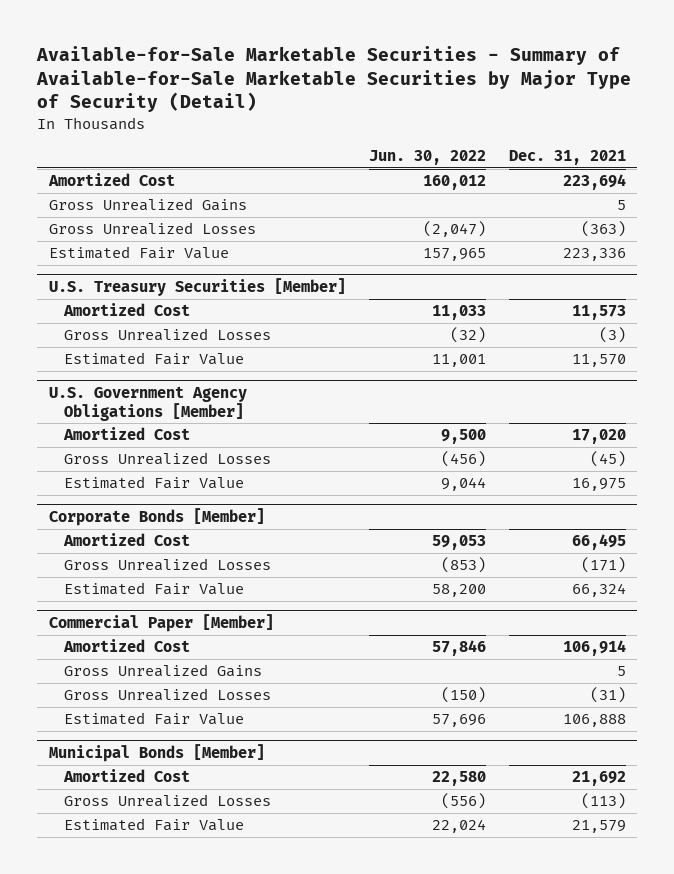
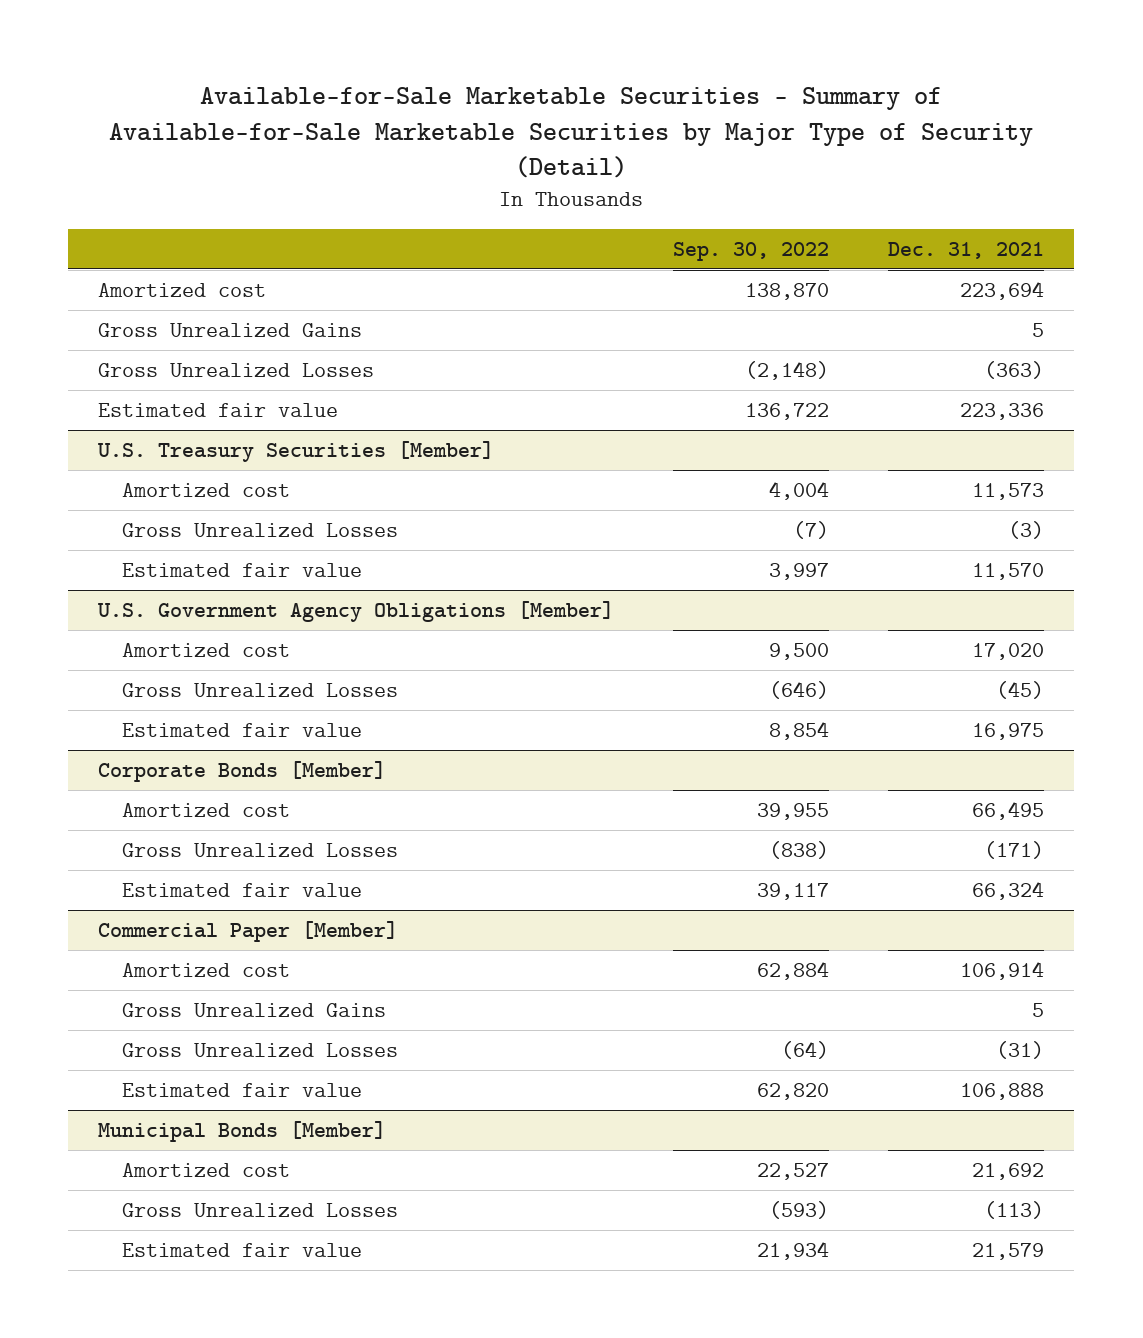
[368,150,486,166] Jun. 30, 2022 -> none
none -> [673,242,830,262] Sep. 30, 2022
[47,173,175,187] Amortized Cost -> [98,282,267,297] Amortized cost
[48,246,229,260] Estimated Fair Value -> [98,402,339,417] Estimated fair value
[62,303,190,317] Amortized Cost -> [122,482,291,497] Amortized cost
[63,352,244,366] Estimated Fair Value -> [122,562,363,577] Estimated fair value
[62,427,190,441] Amortized Cost -> [122,642,291,657] Amortized cost
[63,476,244,490] Estimated Fair Value -> [122,722,363,737] Estimated fair value
[62,533,190,547] Amortized Cost -> [122,802,291,817] Amortized cost
[63,582,244,596] Estimated Fair Value -> [122,882,363,897] Estimated fair value
[62,639,190,653] Amortized Cost -> [122,962,291,977] Amortized cost
[63,712,244,726] Estimated Fair Value -> [122,1082,363,1097] Estimated fair value
[62,769,190,783] Amortized Cost -> [122,1162,291,1177] Amortized cost
[63,818,244,832] Estimated Fair Value -> [122,1242,363,1257] Estimated fair value

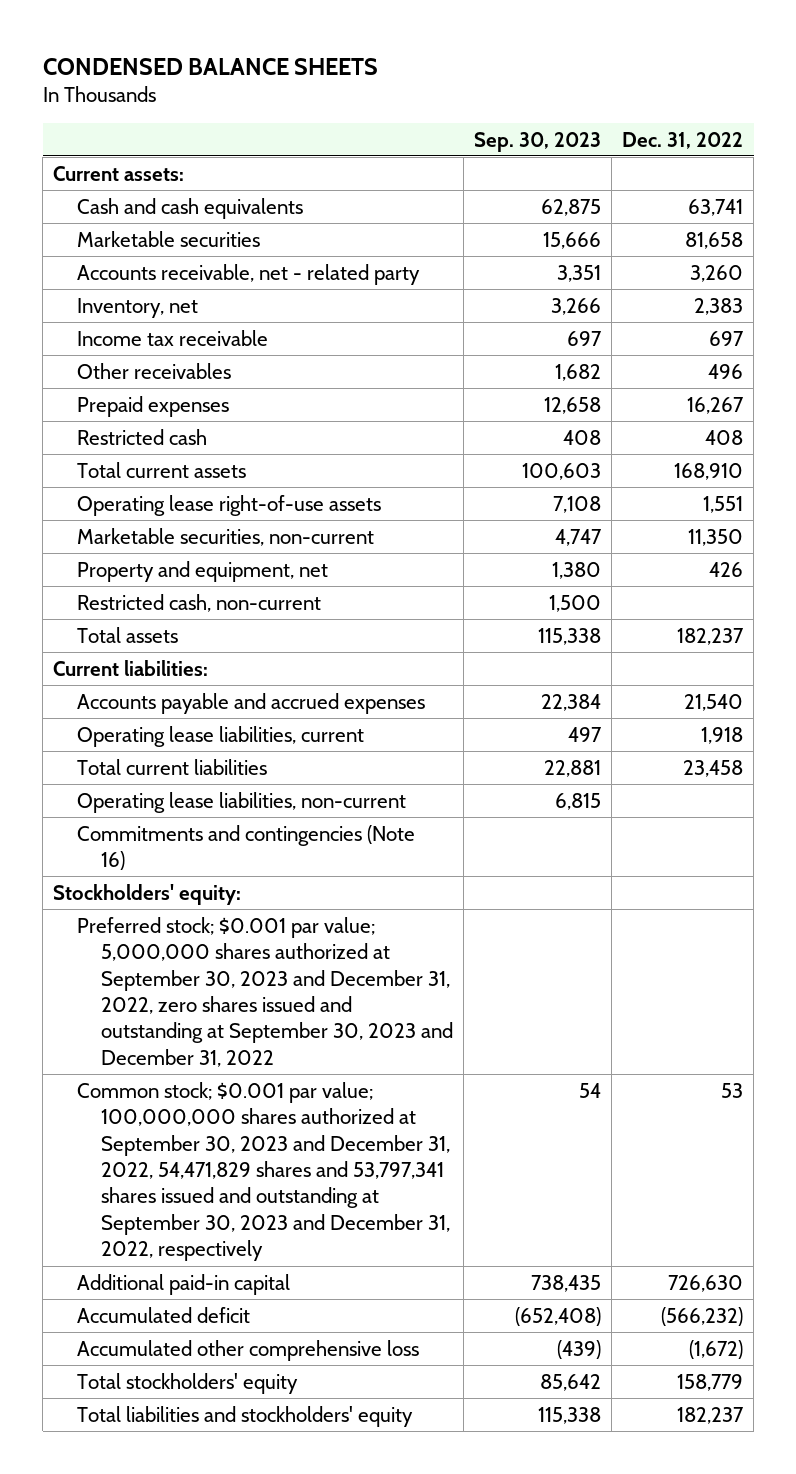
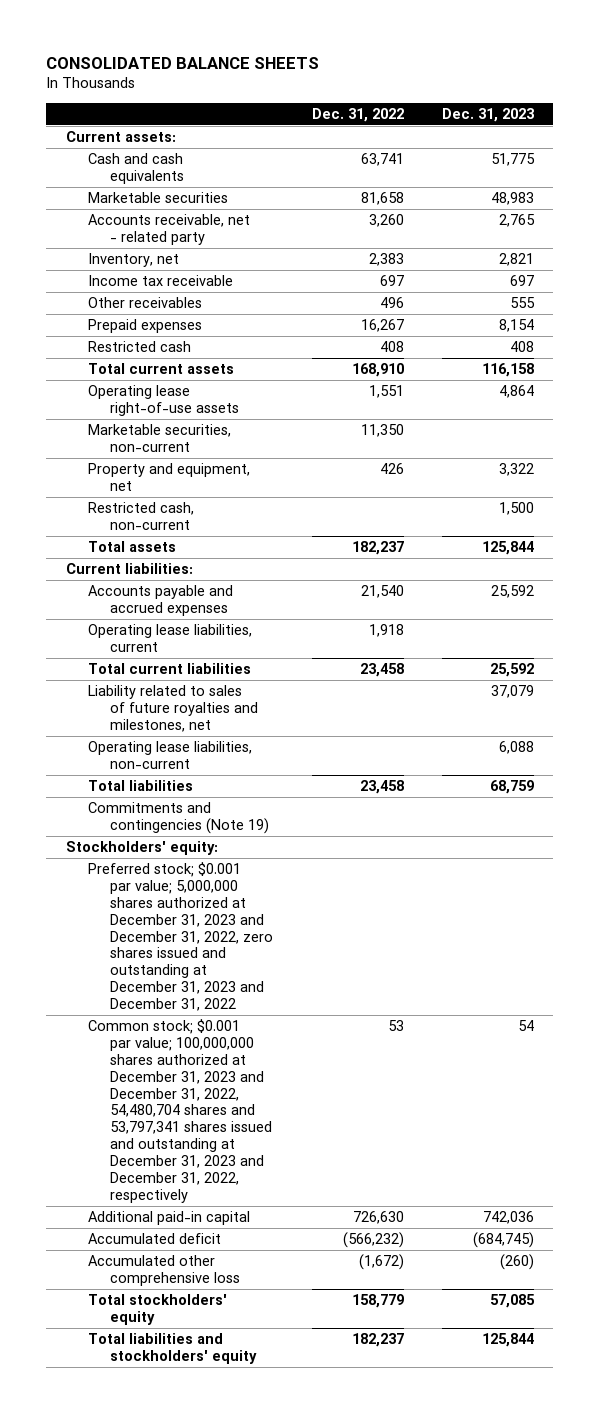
[42,57,378,75] CONDENSED BALANCE SHEETS -> [46,56,320,69] CONSOLIDATED BALANCE SHEETS
[474,131,602,152] Sep. 30, 2023 -> none
none -> [441,108,534,123] Dec. 31, 2023
none -> [87,685,259,732] Liability related to sales of future royalties and milestones, net
none -> [87,780,193,792] Total liabilities
[77,824,416,871] Commitments and contingencies (Note 16) -> [87,802,270,834] Commitments and contingencies (Note 19)
[77,916,454,1067] Preferred stock; $0.001 par value; 5,000,000 shares authorized at September 30, 2023 and December 31, 2022, zero shares issued and outstanding at September 30, 2023 and December 31, 2022 -> [87,862,274,1011] Preferred stock; $0.001 par value; 5,000,000 shares authorized at December 31, 2023 and December 31, 2022, zero shares issued and outstanding at December 31, 2023 and December 31, 2022
[77,1081,451,1262] Common stock; $0.001 par value; 100,000,000 shares authorized at September 30, 2023 and December 31, 2022, 54,471,829 shares and 53,797,341 shares issued and outstanding at September 30, 2023 and December 31, 2022, respectively -> [87,1019,273,1203] Common stock; $0.001 par value; 100,000,000 shares authorized at December 31, 2023 and December 31, 2022, 54,480,704 shares and 53,797,341 shares issued and outstanding at December 31, 2023 and December 31, 2022, respectively

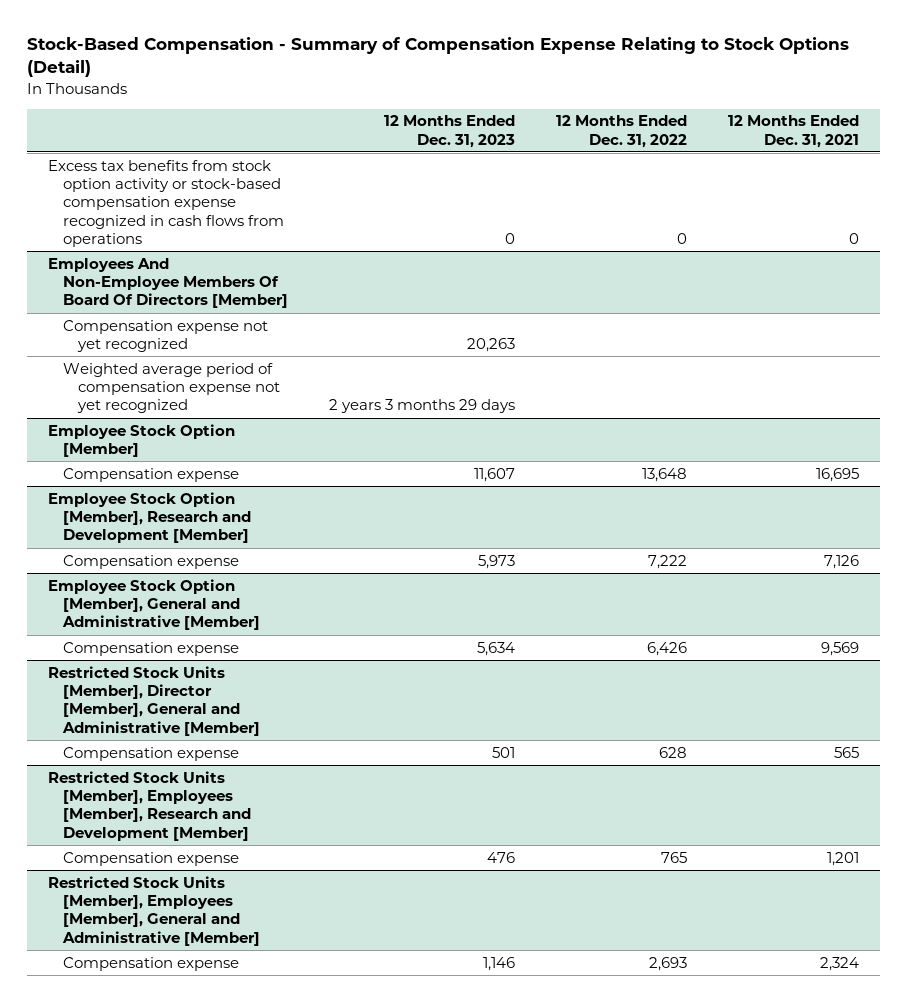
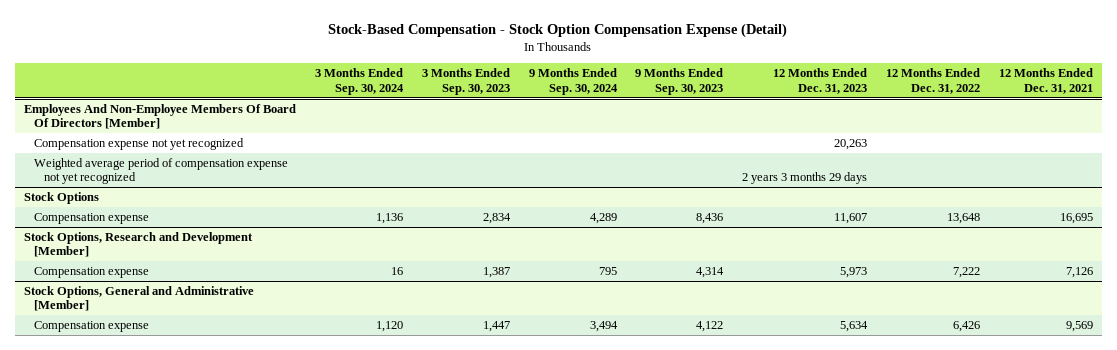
[26,37,849,78] Stock-Based Compensation - Summary of Compensation Expense Relating to Stock Options (Detail) -> [328,23,788,39] Stock-Based Compensation - Stock Option Compensation Expense (Detail)
none -> [315,68,405,95] 3 Months Ended Sep. 30, 2024
none -> [421,68,510,95] 3 Months Ended Sep. 30, 2023
none -> [528,68,618,95] 9 Months Ended Sep. 30, 2024
none -> [635,68,724,95] 9 Months Ended Sep. 30, 2023
[47,159,284,248] Excess tax benefits from stock option activity or stock-based compensation expense recognized in cash flows from operations -> none
[47,423,235,458] Employee Stock Option [Member] -> [24,191,100,204] Stock Options
[47,491,251,544] Employee Stock Option [Member], Research and Development [Member] -> [24,231,254,258] Stock Options, Research and Development [Member]
[47,578,260,631] Employee Stock Option [Member], General and Administrative [Member] -> [24,285,255,312] Stock Options, General and Administrative [Member]
[47,665,260,736] Restricted Stock Units [Member], Director [Member], General and Administrative [Member] -> none
[62,746,239,761] Compensation expense -> none
[47,770,251,841] Restricted Stock Units [Member], Employees [Member], Research and Development [Member] -> none
[62,851,239,866] Compensation expense -> none
[47,875,260,946] Restricted Stock Units [Member], Employees [Member], General and Administrative [Member] -> none
[62,956,239,971] Compensation expense -> none

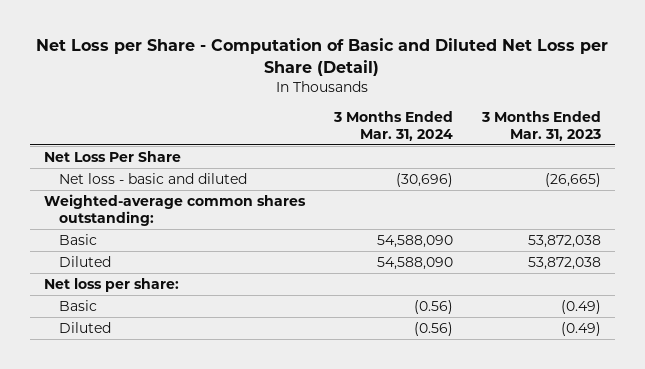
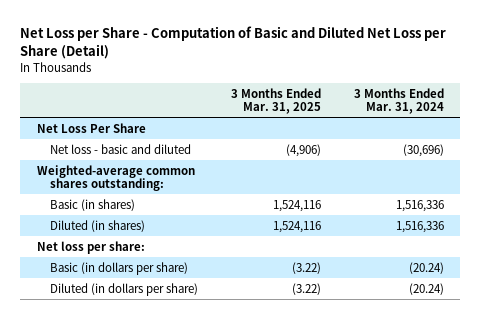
[480,110,601,141] 3 Months Ended Mar. 31, 2023 -> none
none -> [231,87,322,114] 3 Months Ended Mar. 31, 2025
[58,234,97,246] Basic -> [50,198,136,211] Basic (in shares)
[376,235,453,249] 54,588,090 -> [395,199,444,212] 1,516,336
[58,256,111,268] Diluted -> [50,219,146,232] Diluted (in shares)
[376,257,453,271] 54,588,090 -> [395,220,444,233] 1,516,336
[58,300,97,312] Basic -> [50,261,189,275] Basic (in dollars per share)
[413,300,453,315] (0.56) -> [408,261,444,274] (20.24)
[58,322,111,334] Diluted -> [50,282,199,296] Diluted (in dollars per share)
[413,322,453,337] (0.56) -> [408,282,444,295] (20.24)

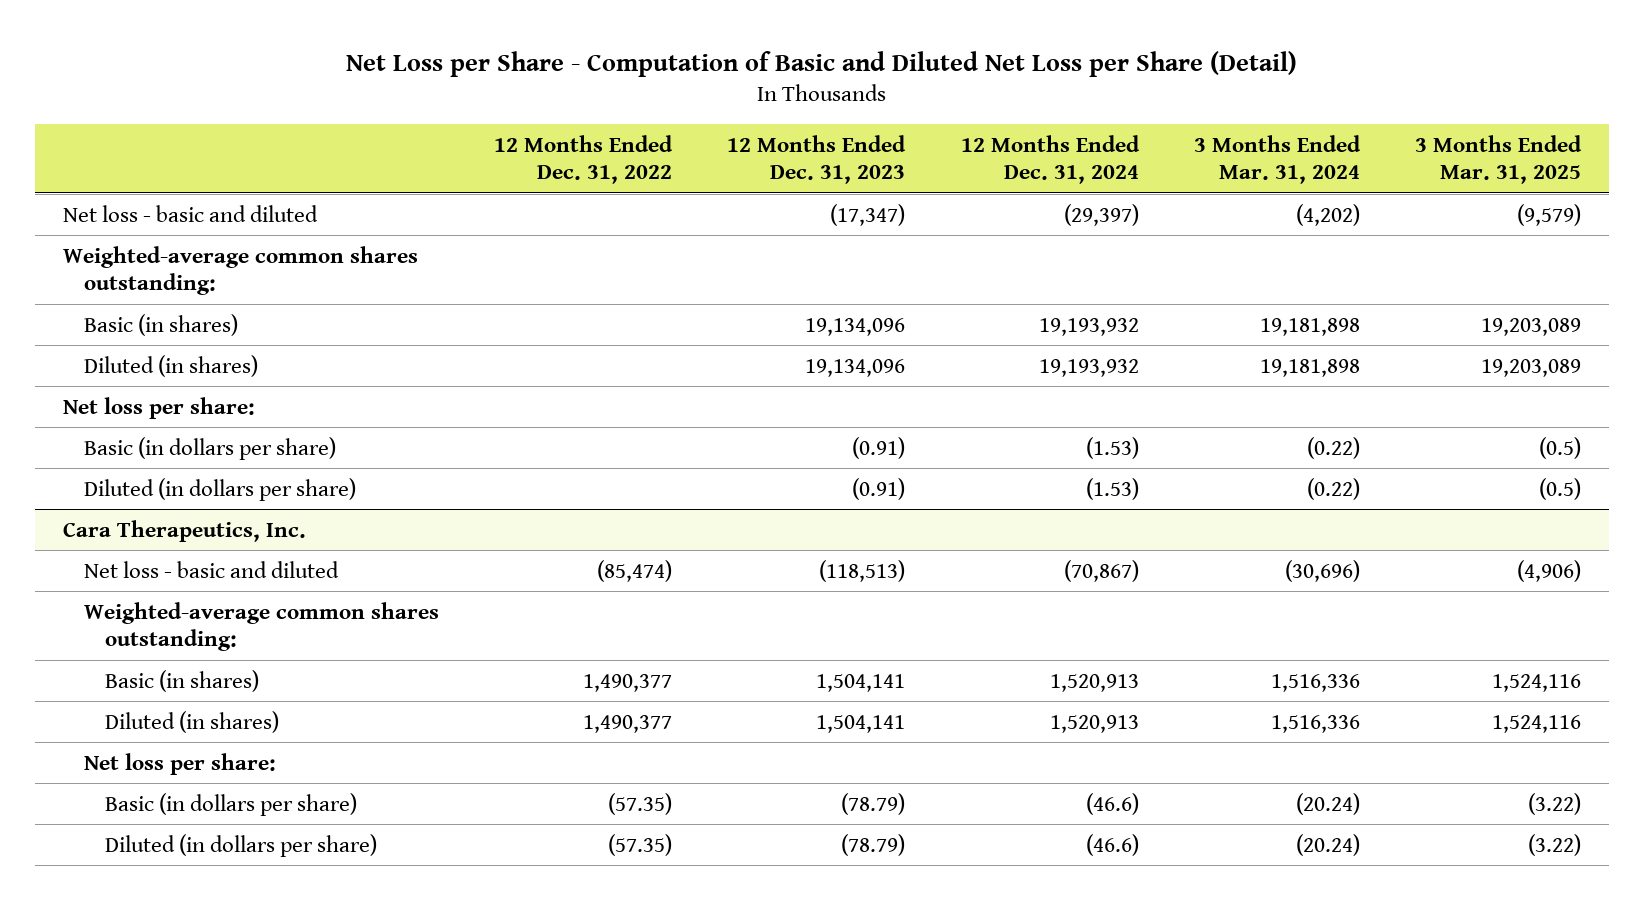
none -> [494,134,674,185] 12 Months Ended Dec. 31, 2022
none -> [727,134,907,185] 12 Months Ended Dec. 31, 2023
none -> [960,134,1140,185] 12 Months Ended Dec. 31, 2024
none -> [62,204,318,222] Net loss - basic and diluted
none -> [62,245,418,296] Weighted-average common shares outstanding:
none -> [83,313,238,336] Basic (in shares)
none -> [83,354,258,377] Diluted (in shares)
[36,122,146,133] Net Loss Per Share -> [62,396,255,419] Net loss per share:
none -> [83,436,336,460] Basic (in dollars per share)
none -> [83,477,356,501] Diluted (in dollars per share)
none -> [62,519,306,542] Cara Therapeutics, Inc.

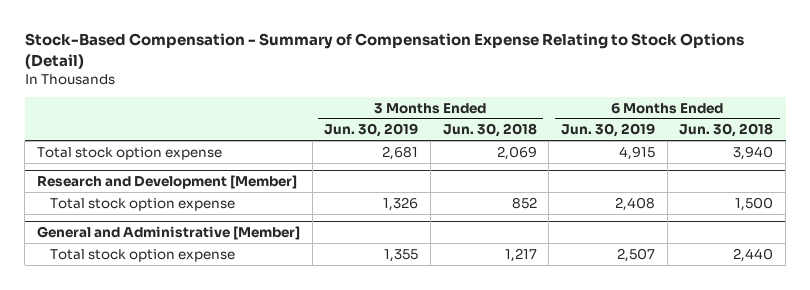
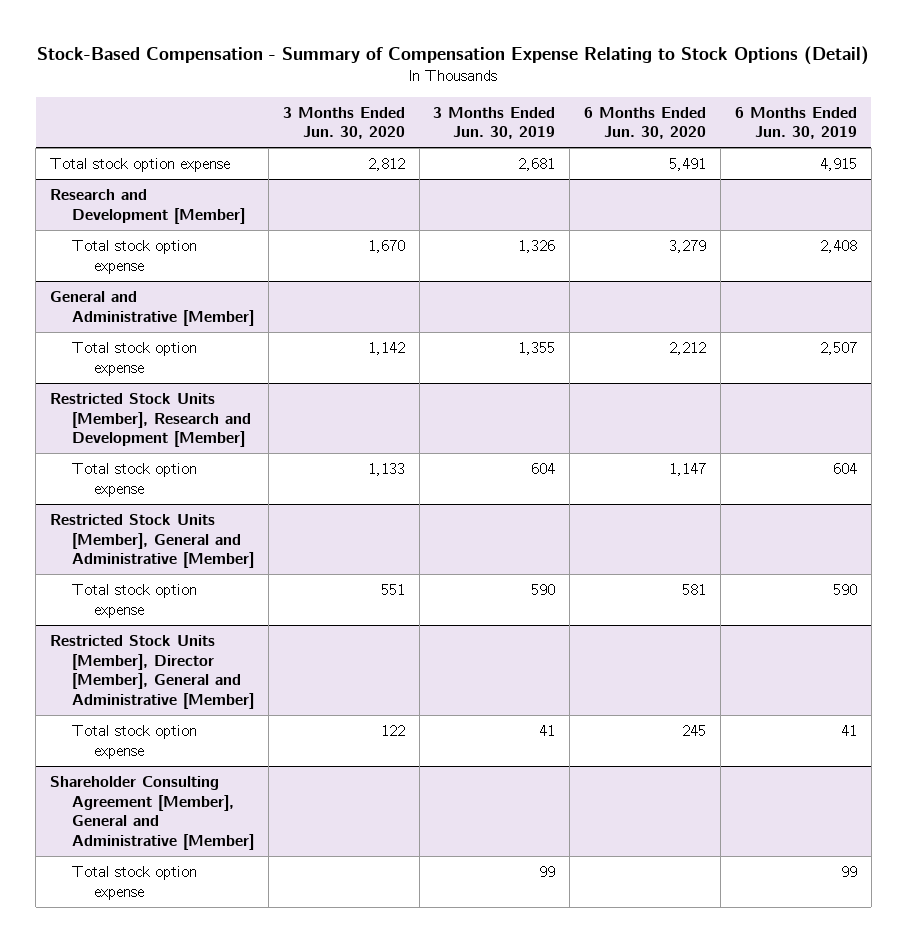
[442,123,537,138] Jun. 30, 2018 -> none
[679,123,774,138] Jun. 30, 2018 -> none
none -> [282,106,405,140] 3 Months Ended Jun. 30, 2020
none -> [584,106,707,140] 6 Months Ended Jun. 30, 2020
none -> [50,393,252,448] Restricted Stock Units [Member], Research and Development [Member]
none -> [72,463,198,497] Total stock option expense
none -> [50,514,255,569] Restricted Stock Units [Member], General and Administrative [Member]
none -> [72,584,198,618] Total stock option expense
none -> [50,635,255,709] Restricted Stock Units [Member], Director [Member], General and Administrative [Member]
none -> [72,725,198,759] Total stock option expense
none -> [50,776,255,850] Shareholder Consulting Agreement [Member], General and Administrative [Member]
none -> [72,866,198,900] Total stock option expense

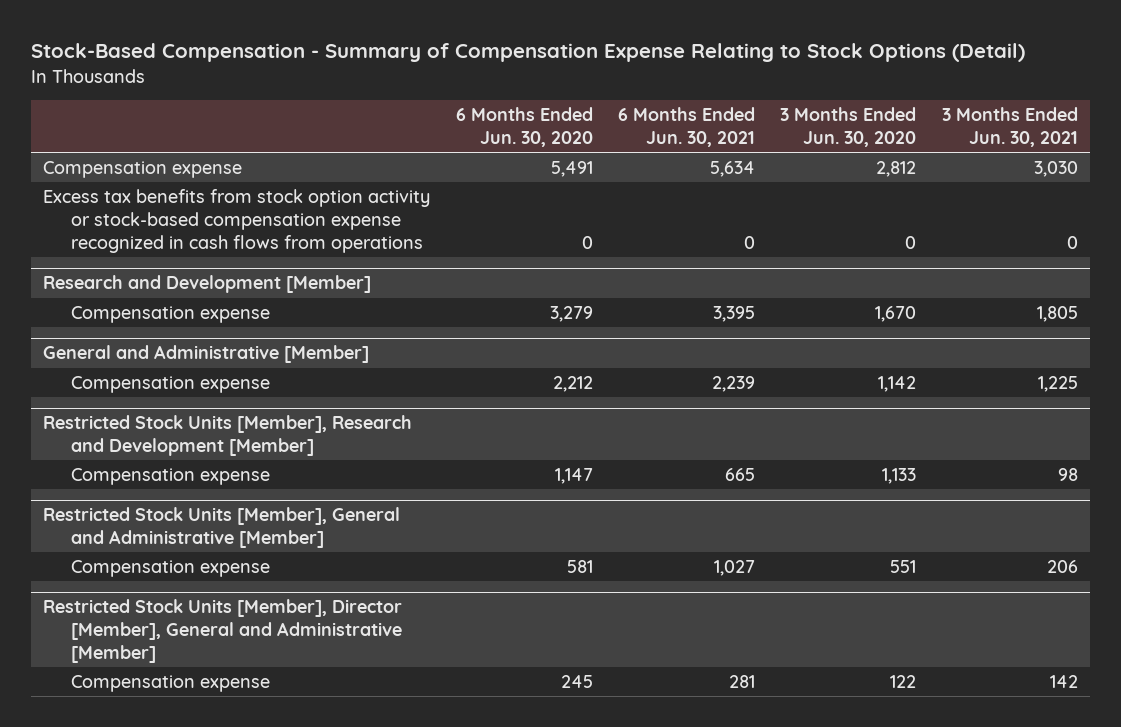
[433,106,556,140] 3 Months Ended Jun. 30, 2019 -> none
[734,106,857,140] 6 Months Ended Jun. 30, 2019 -> none
none -> [617,107,755,148] 6 Months Ended Jun. 30, 2021
none -> [941,107,1078,148] 3 Months Ended Jun. 30, 2021
[50,158,231,173] Total stock option expense -> [43,160,243,178] Compensation expense
none -> [43,188,431,253] Excess tax benefits from stock option activity or stock-based compensation expense recognized in cash flows from operations
[72,240,198,274] Total stock option expense -> [70,305,270,323] Compensation expense
[72,342,198,376] Total stock option expense -> [70,375,270,393] Compensation expense
[72,463,198,497] Total stock option expense -> [70,467,270,485] Compensation expense
[72,584,198,618] Total stock option expense -> [70,559,270,577] Compensation expense
[50,776,255,850] Shareholder Consulting Agreement [Member], General and Administrative [Member] -> none
[72,866,198,900] Total stock option expense -> none
[72,725,198,759] Total stock option expense -> [70,674,270,692] Compensation expense

